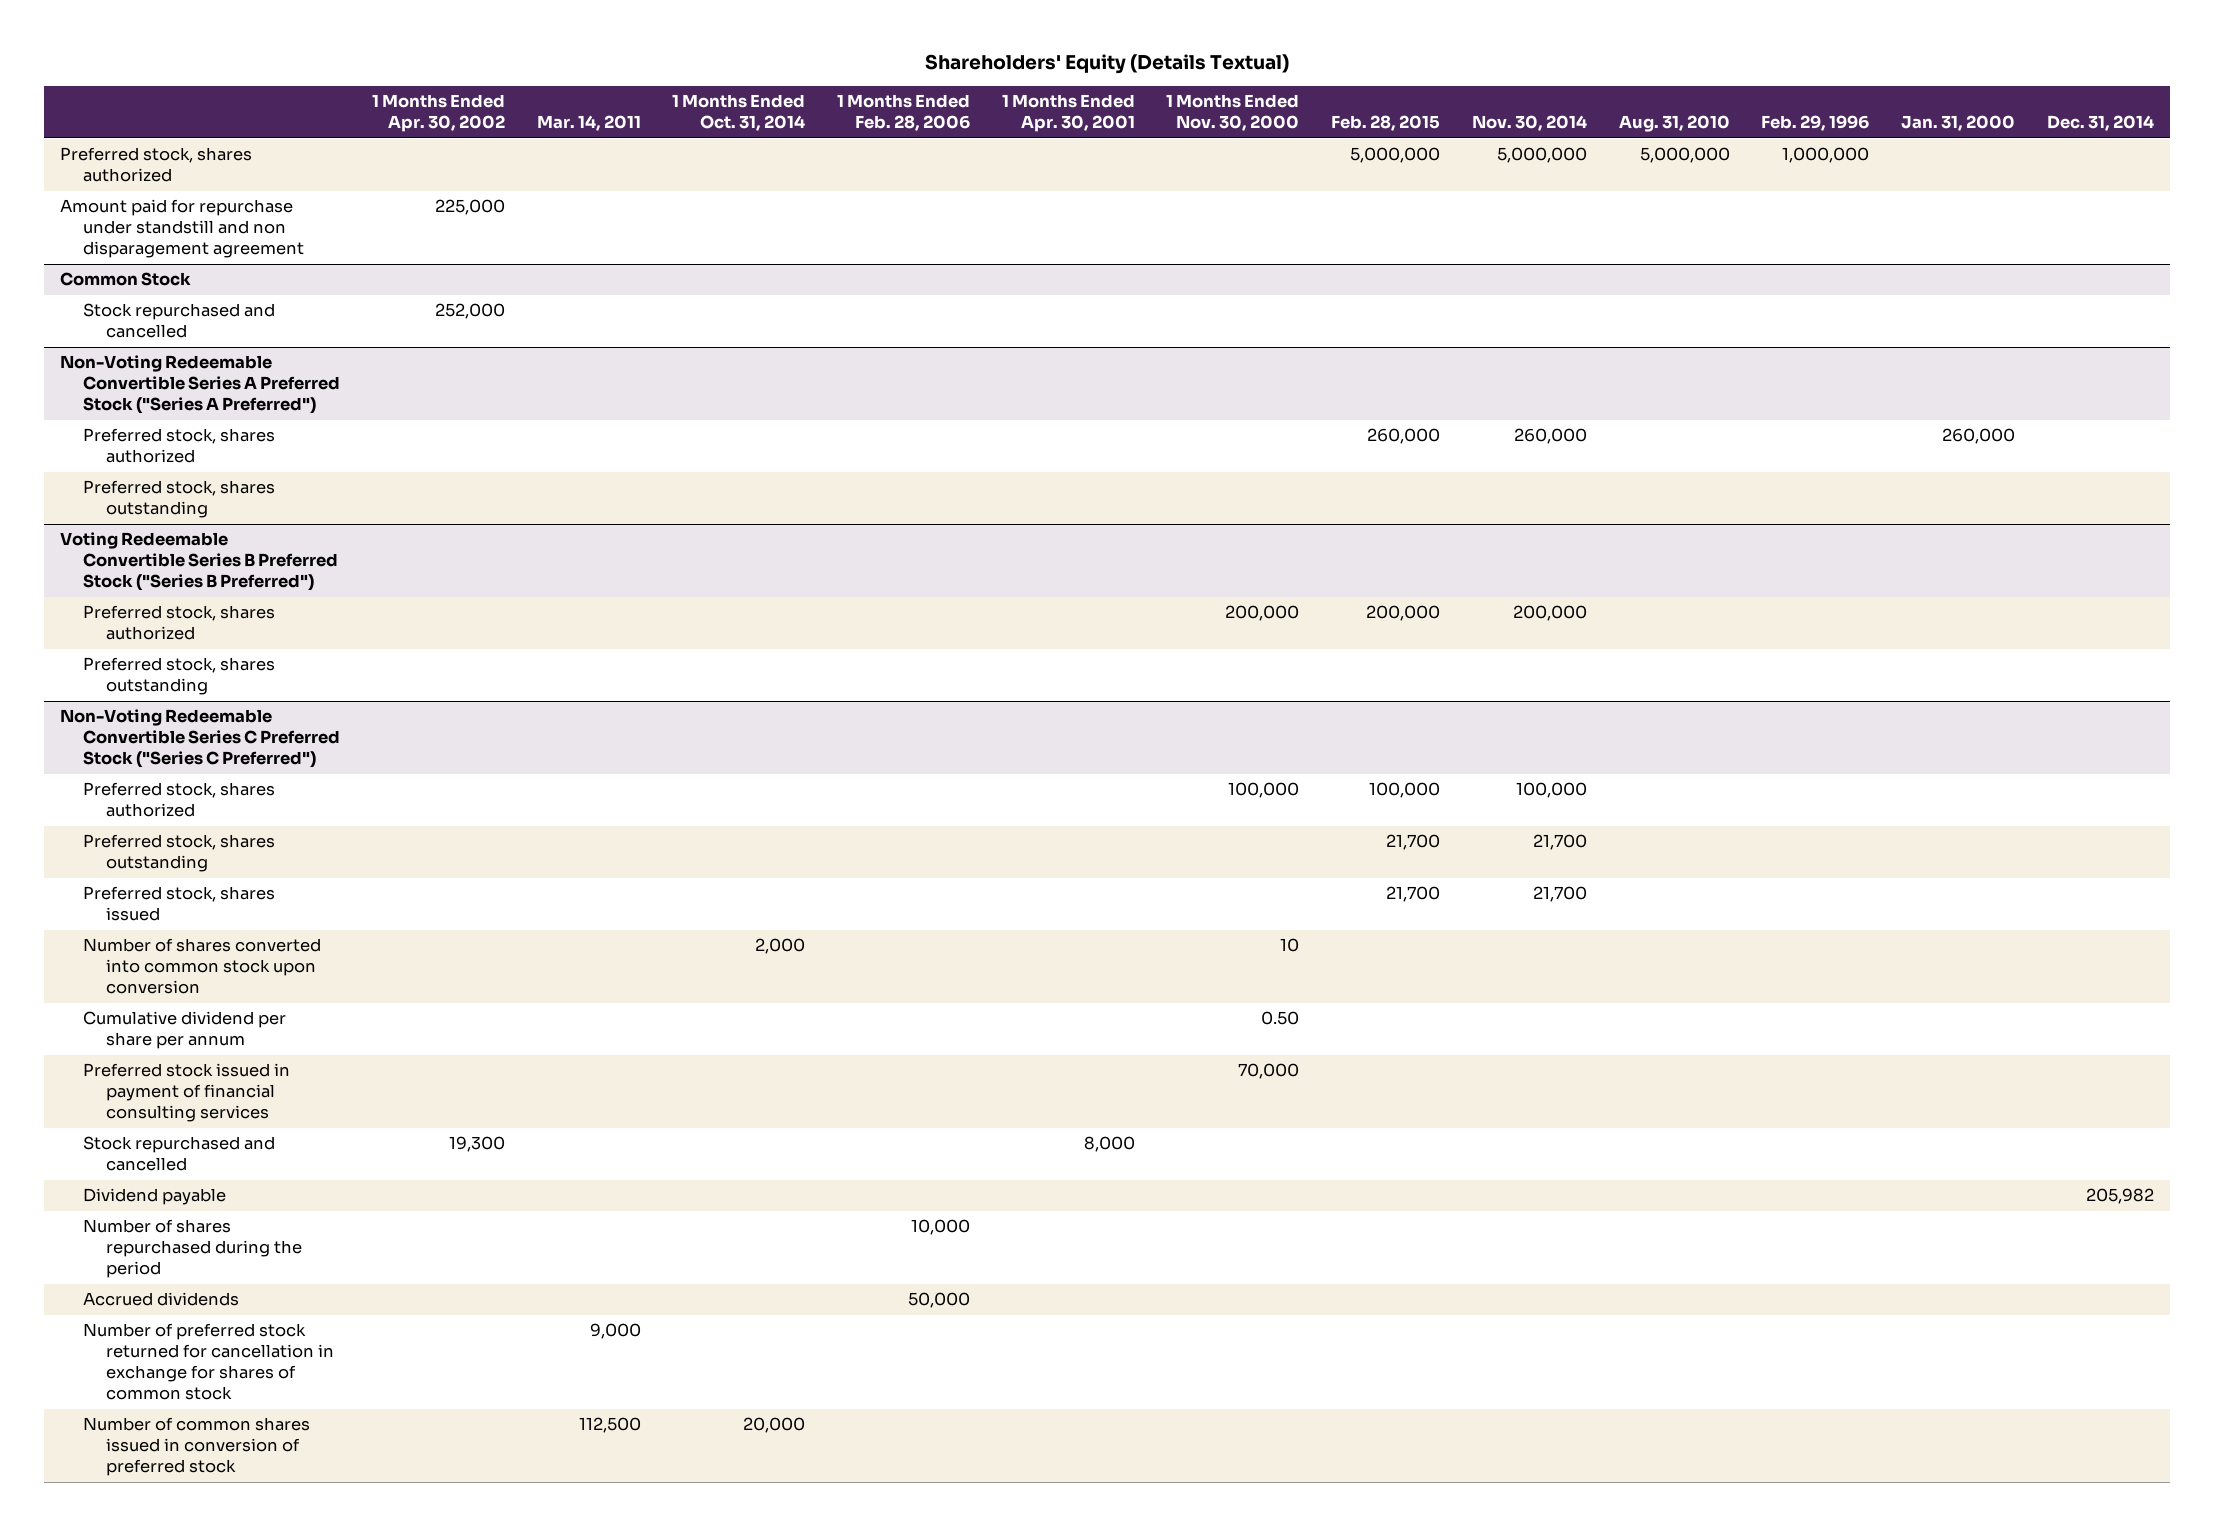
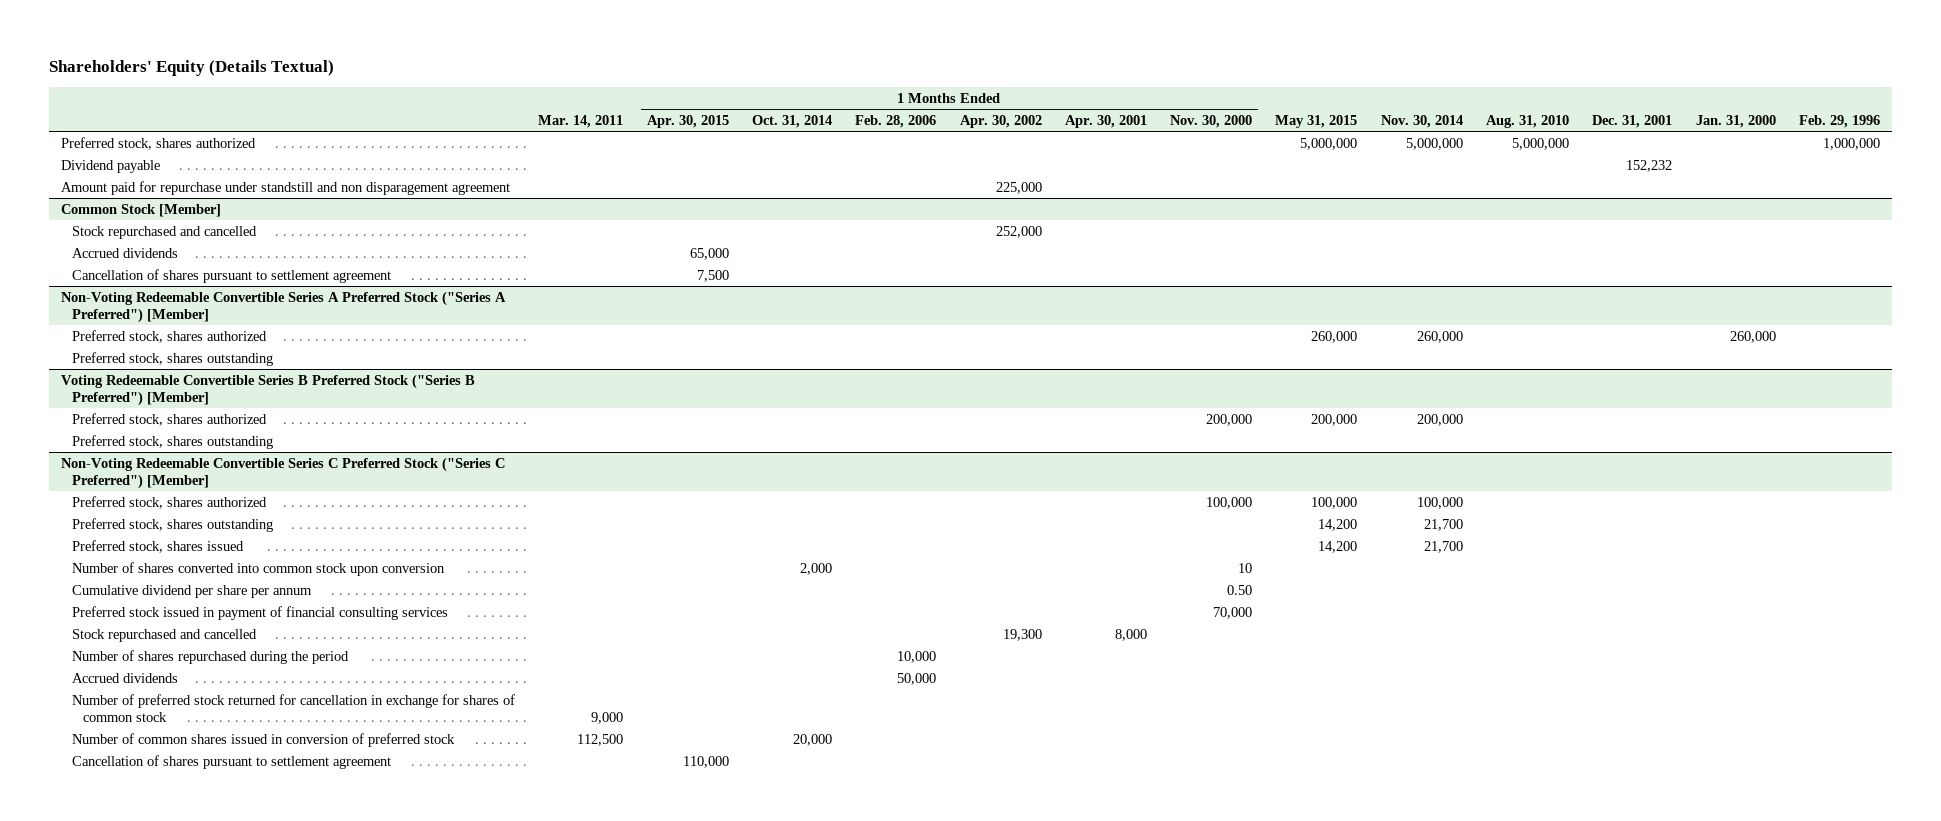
[1331,115,1441,132] Feb. 28, 2015 -> none
[2046,115,2154,132] Dec. 31, 2014 -> none
none -> [646,114,729,128] Apr. 30, 2015
none -> [1275,114,1358,128] May 31, 2015
none -> [1592,114,1673,128] Dec. 31, 2001
none -> [61,159,161,173] Dividend payable
[59,272,191,287] Common Stock -> [61,203,222,217] Common Stock [Member]
none -> [72,247,179,258] Accrued dividends
none -> [72,268,392,283] Cancellation of shares pursuant to settlement agreement
[59,355,341,415] Non-Voting Redeemable Convertible Series A Preferred Stock ("Series A Preferred") -> [61,290,507,324] Non-Voting Redeemable Convertible Series A Preferred Stock ("Series A Preferred") [Member]
[59,532,339,592] Voting Redeemable Convertible Series B Preferred Stock ("Series B Preferred") -> [61,373,476,407] Voting Redeemable Convertible Series B Preferred Stock ("Series B Preferred") [Member]
[59,709,341,769] Non-Voting Redeemable Convertible Series C Preferred Stock ("Series C Preferred") -> [61,456,506,490] Non-Voting Redeemable Convertible Series C Preferred Stock ("Series C Preferred") [Member]
[83,1188,227,1206] Dividend payable -> none
none -> [72,754,392,769] Cancellation of shares pursuant to settlement agreement

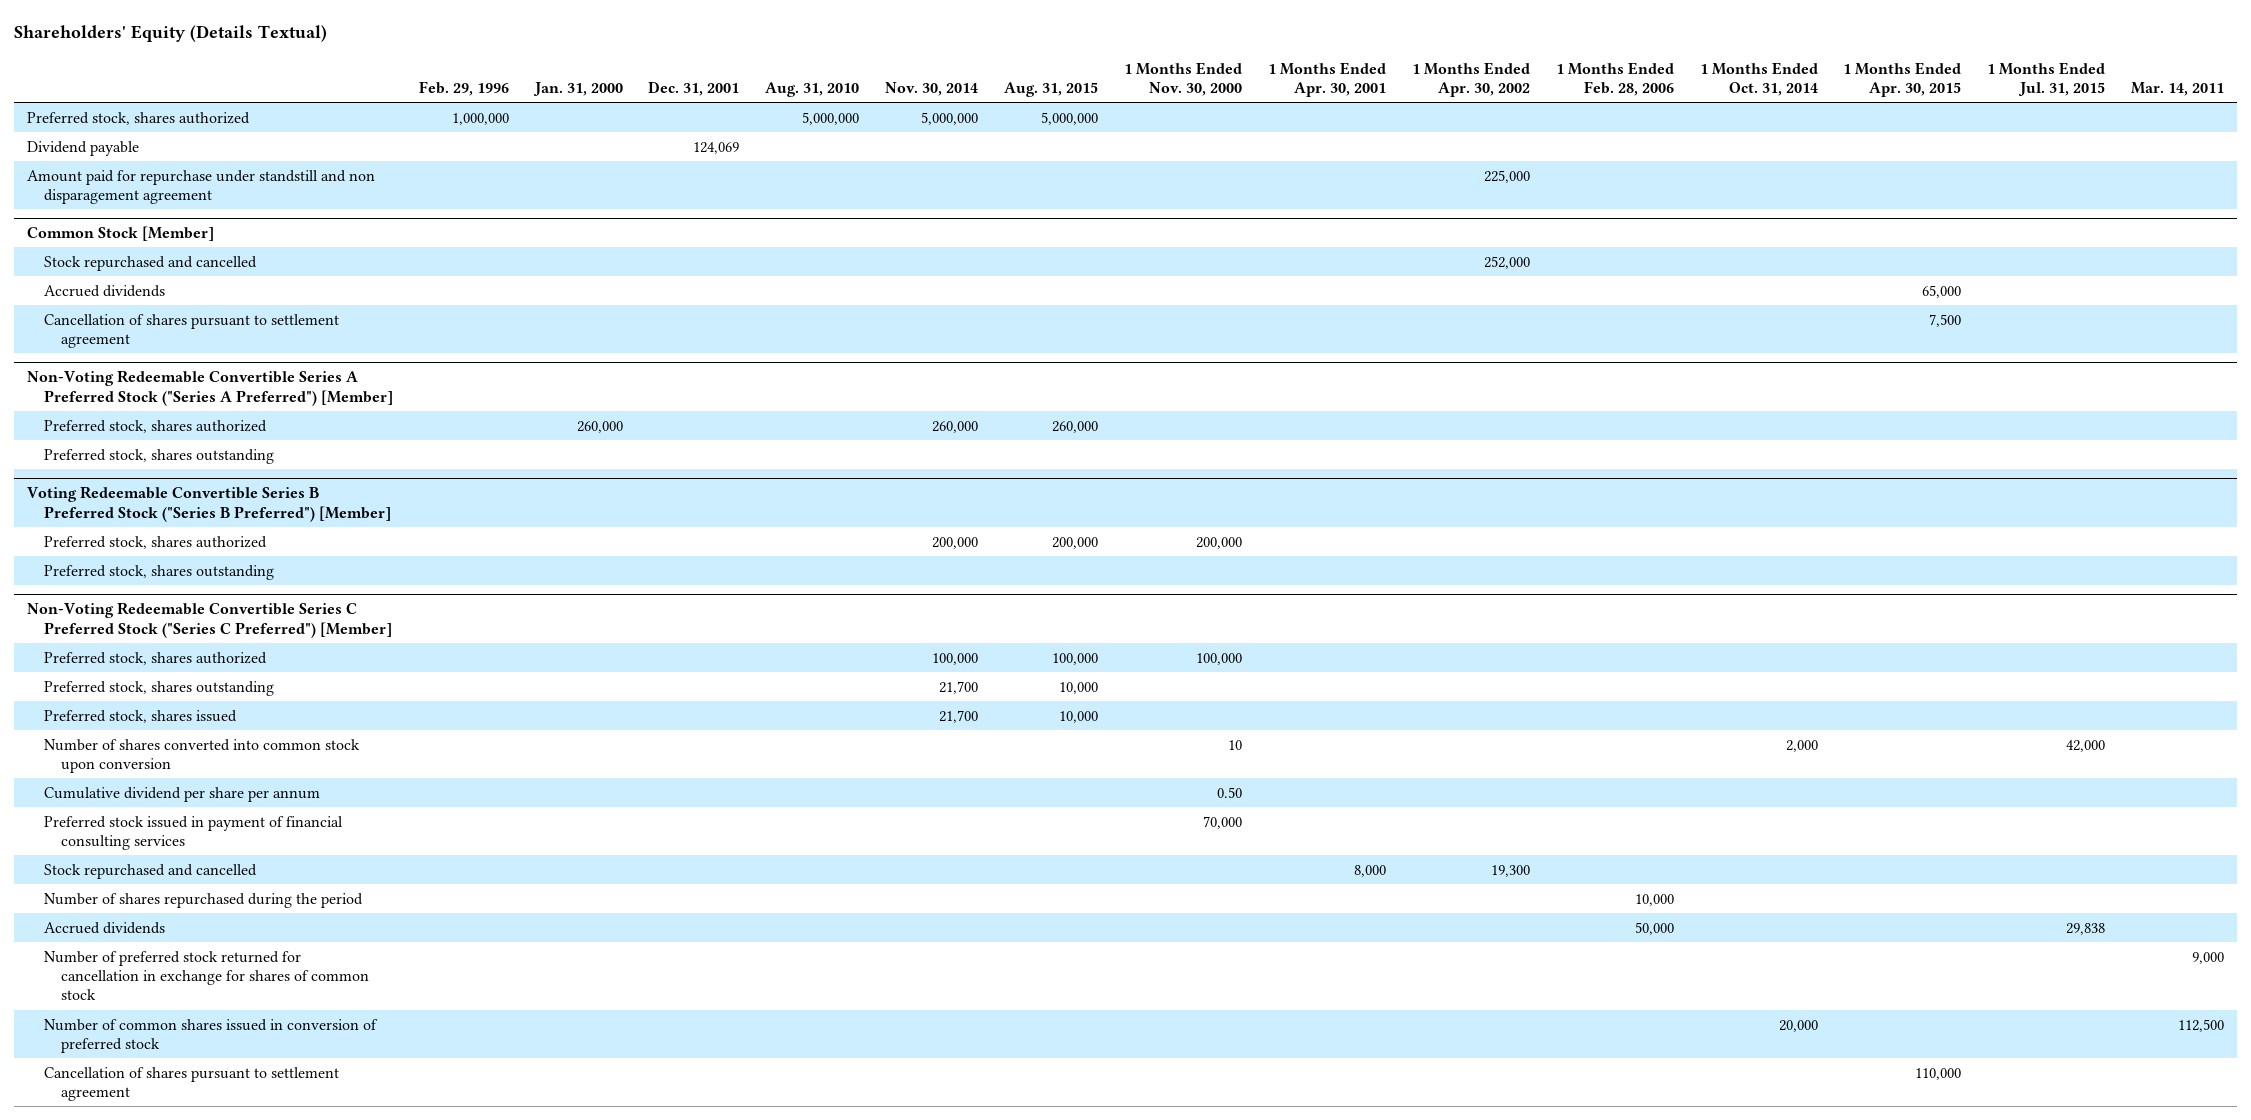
[1275,114,1358,128] May 31, 2015 -> none
none -> [1004,82,1099,98] Aug. 31, 2015
none -> [1987,61,2106,97] 1 Months Ended Jul. 31, 2015
[1626,159,1673,172] 152,232 -> [693,141,740,154] 124,069

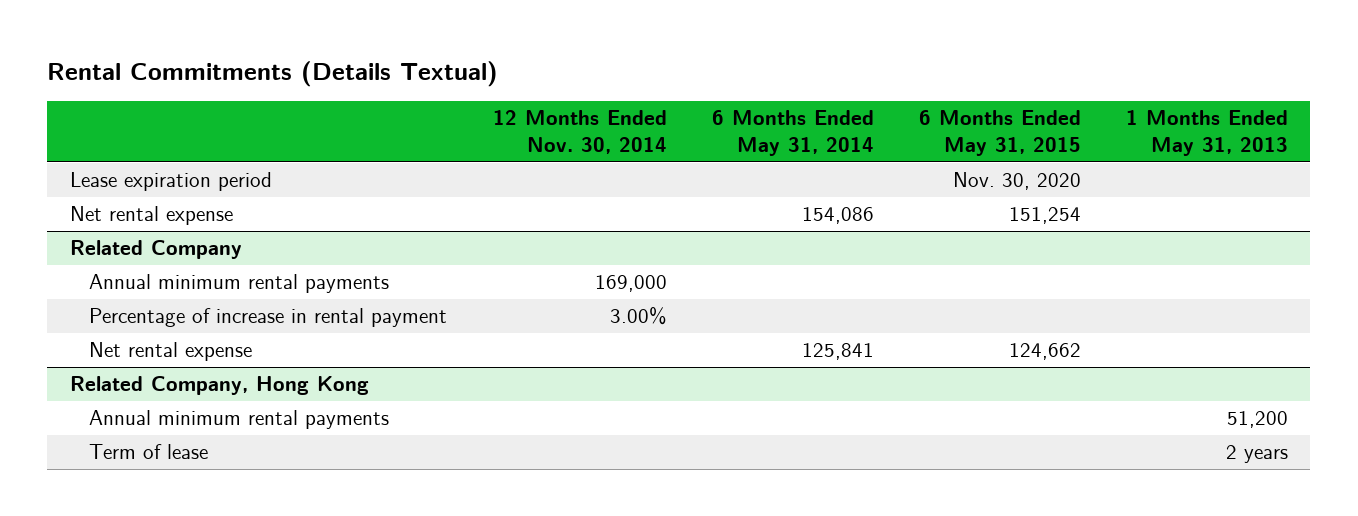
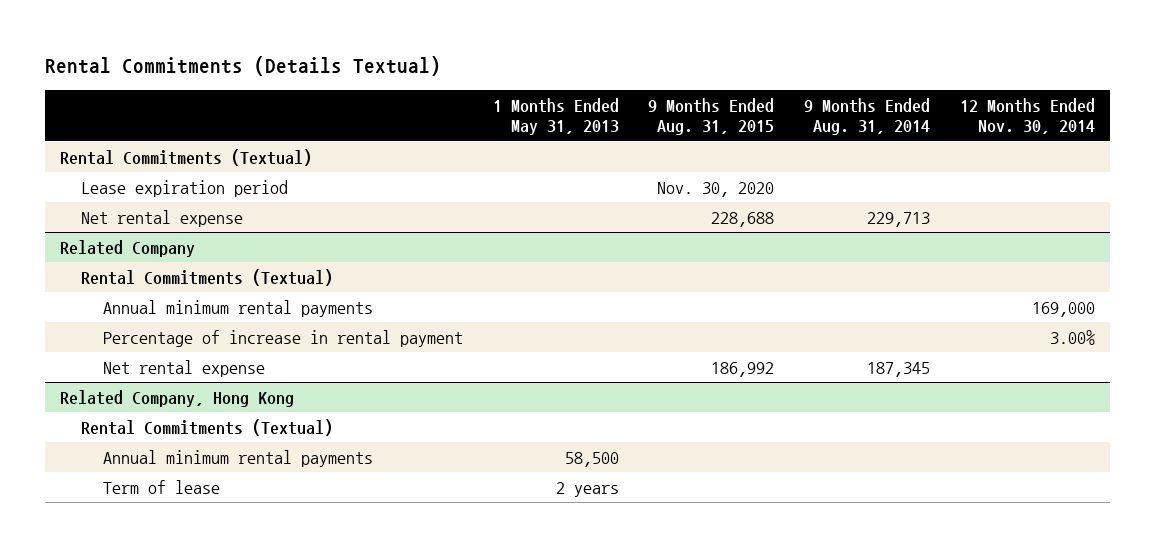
[711,110,874,156] 6 Months Ended May 31, 2014 -> none
[918,110,1081,156] 6 Months Ended May 31, 2015 -> none
none -> [648,97,775,136] 9 Months Ended Aug. 31, 2015
none -> [804,97,931,136] 9 Months Ended Aug. 31, 2014
none -> [59,148,312,166] Rental Commitments (Textual)
none -> [81,268,334,286] Rental Commitments (Textual)
none -> [81,418,334,436] Rental Commitments (Textual)
[1226,411,1288,429] 51,200 -> [564,451,619,467] 58,500

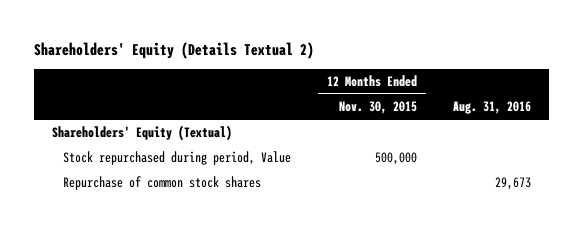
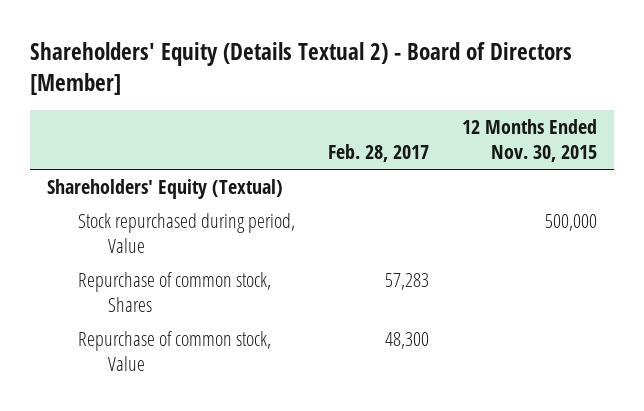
[33,42,314,60] Shareholders' Equity (Details Textual 2) -> [30,42,573,95] Shareholders' Equity (Details Textual 2) - Board of Directors [Member]
[452,101,531,115] Aug. 31, 2016 -> none
none -> [327,144,429,163] Feb. 28, 2017
[62,176,261,191] Repurchase of common stock shares -> [77,271,271,312] Repurchase of common stock, Shares
none -> [77,330,271,371] Repurchase of common stock, Value

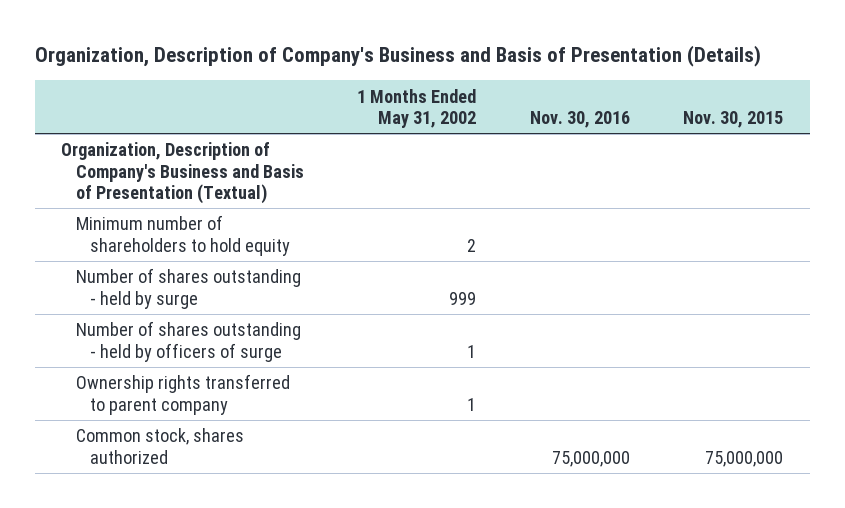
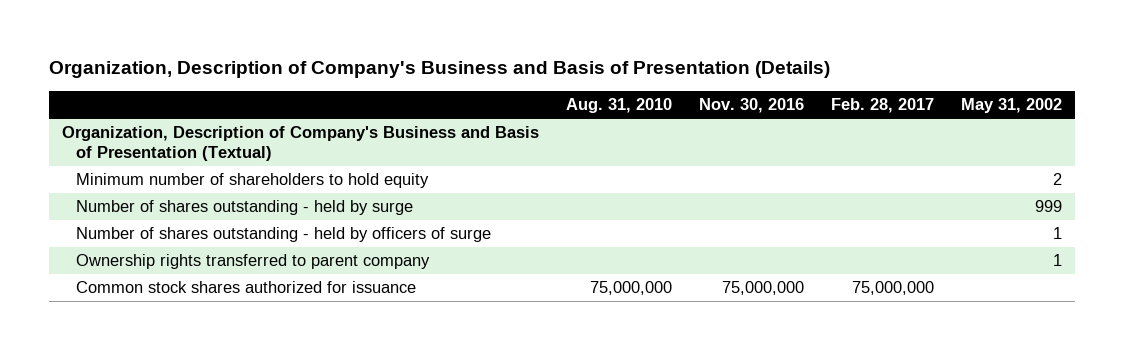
[357,88,477,128] 1 Months Ended May 31, 2002 -> none
[683,110,784,128] Nov. 30, 2015 -> none
none -> [566,98,673,114] Aug. 31, 2010
none -> [831,98,935,114] Feb. 28, 2017
none -> [960,98,1062,114] May 31, 2002
[75,428,244,464] Common stock, shares authorized -> [76,281,417,294] Common stock shares authorized for issuance

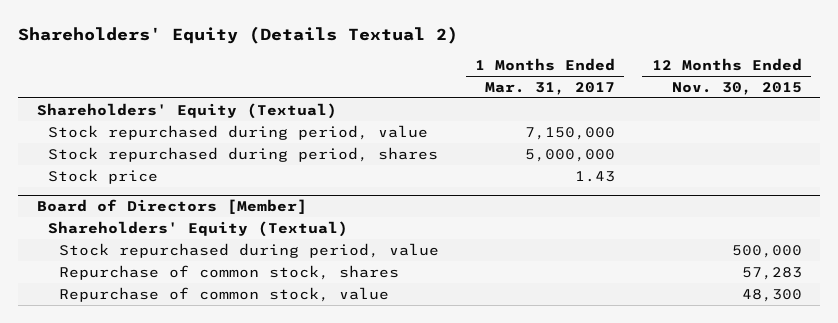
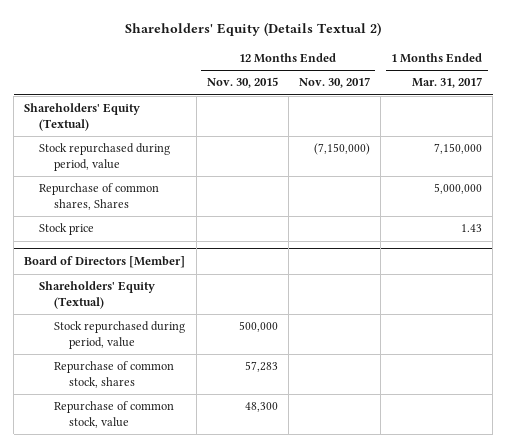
none -> [298,77,370,89] Nov. 30, 2017
[47,146,438,162] Stock repurchased during period, shares -> [39,183,160,210] Repurchase of common shares, Shares

